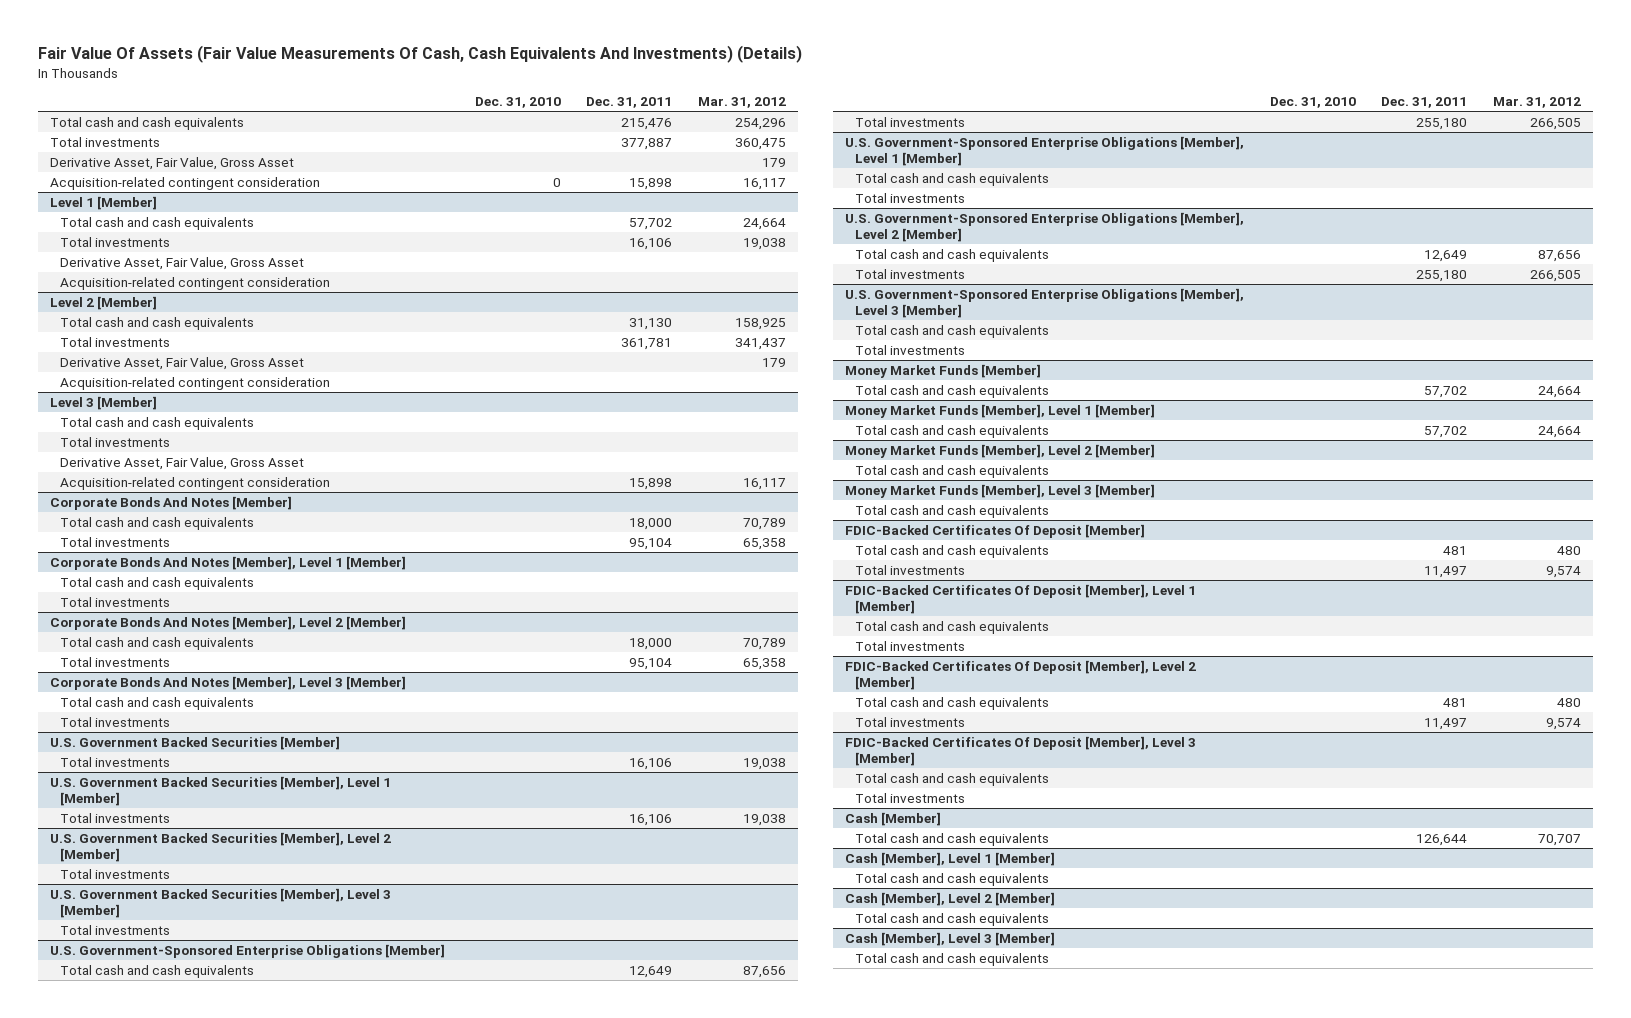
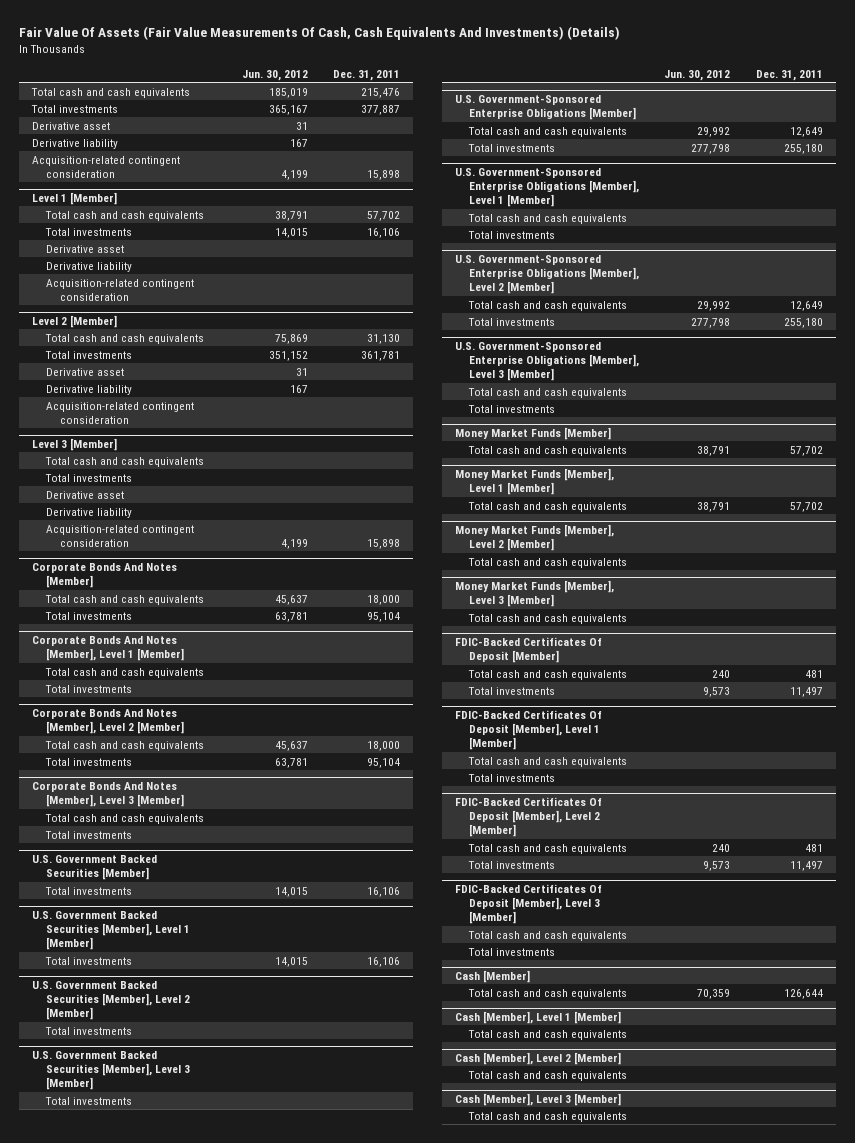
[474,97,561,109] Dec. 31, 2010 -> none
[697,97,786,109] Mar. 31, 2012 -> none
none -> [241,69,308,81] Jun. 30, 2012
[50,156,295,170] Derivative Asset, Fair Value, Gross Asset -> [31,121,110,130] Derivative asset
none -> [31,138,118,149] Derivative liability
[60,256,305,270] Derivative Asset, Fair Value, Gross Asset -> [45,244,124,253] Derivative asset
none -> [45,261,132,272] Derivative liability
[60,356,305,370] Derivative Asset, Fair Value, Gross Asset -> [45,367,124,376] Derivative asset
none -> [45,384,132,395] Derivative liability
[60,456,305,470] Derivative Asset, Fair Value, Gross Asset -> [45,490,124,499] Derivative asset
none -> [45,507,132,518] Derivative liability

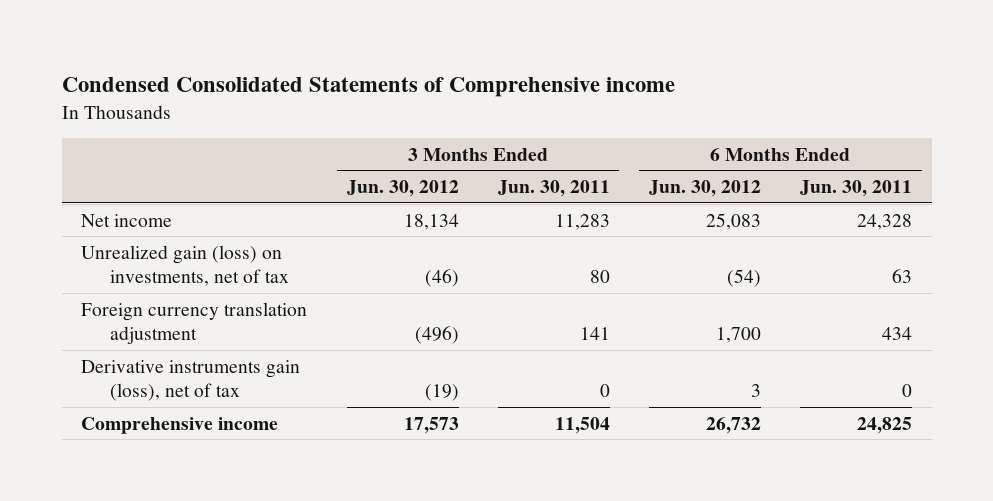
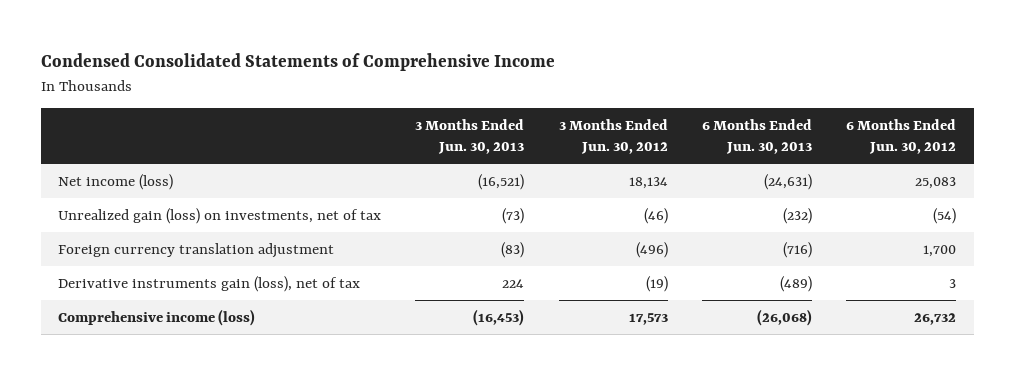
[61,77,675,98] Condensed Consolidated Statements of Comprehensive income -> [40,53,555,72] Condensed Consolidated Statements of Comprehensive Income
[497,179,610,197] Jun. 30, 2011 -> none
[799,179,912,197] Jun. 30, 2011 -> none
none -> [415,118,525,155] 3 Months Ended Jun. 30, 2013
none -> [702,118,813,155] 6 Months Ended Jun. 30, 2013
[81,213,173,227] Net income -> [57,173,173,190] Net income (loss)
[81,416,279,434] Comprehensive income -> [57,308,255,326] Comprehensive income (loss)

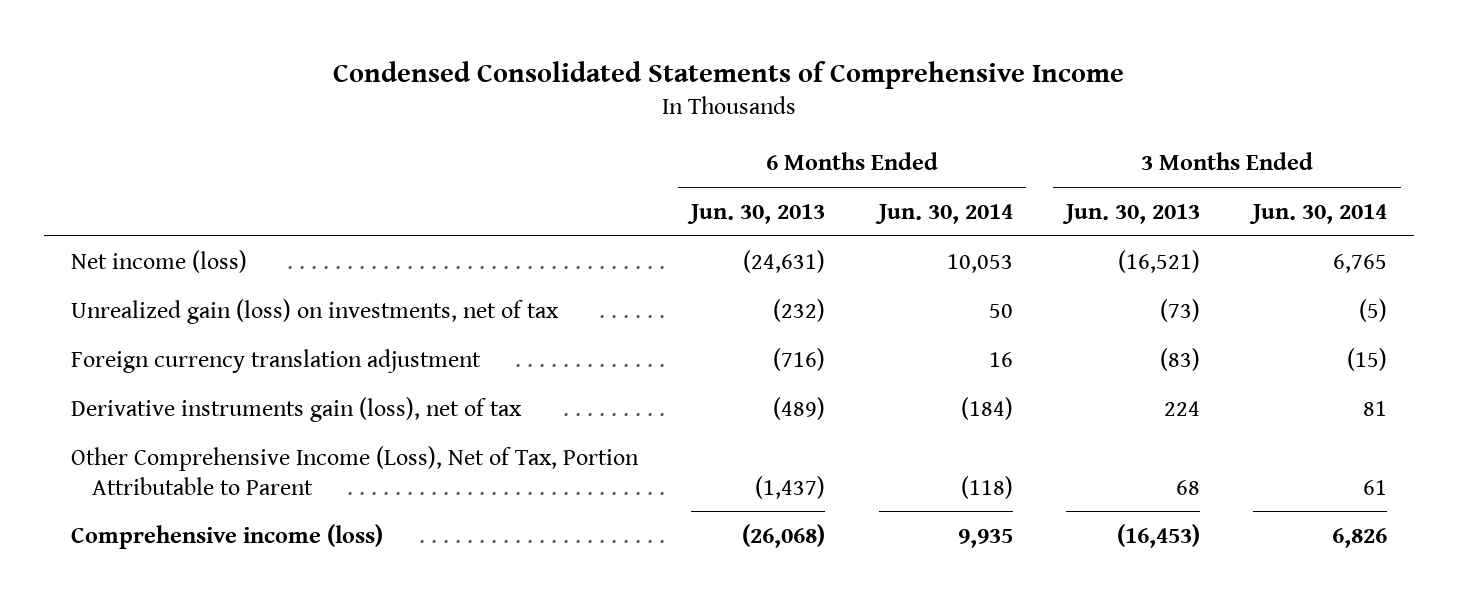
[558,118,668,155] 3 Months Ended Jun. 30, 2012 -> none
[846,118,957,155] 6 Months Ended Jun. 30, 2012 -> none
none -> [874,204,1013,225] Jun. 30, 2014
none -> [1249,204,1388,225] Jun. 30, 2014
none -> [70,445,639,495] Other Comprehensive Income (Loss), Net of Tax, Portion Attributable to Parent

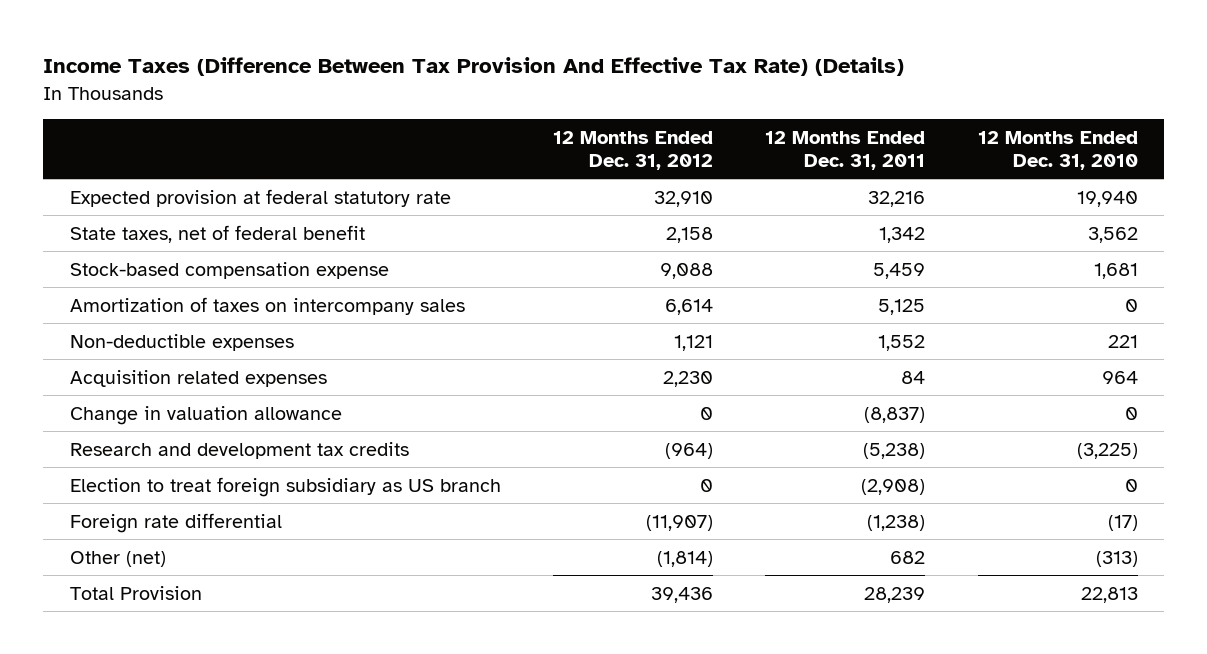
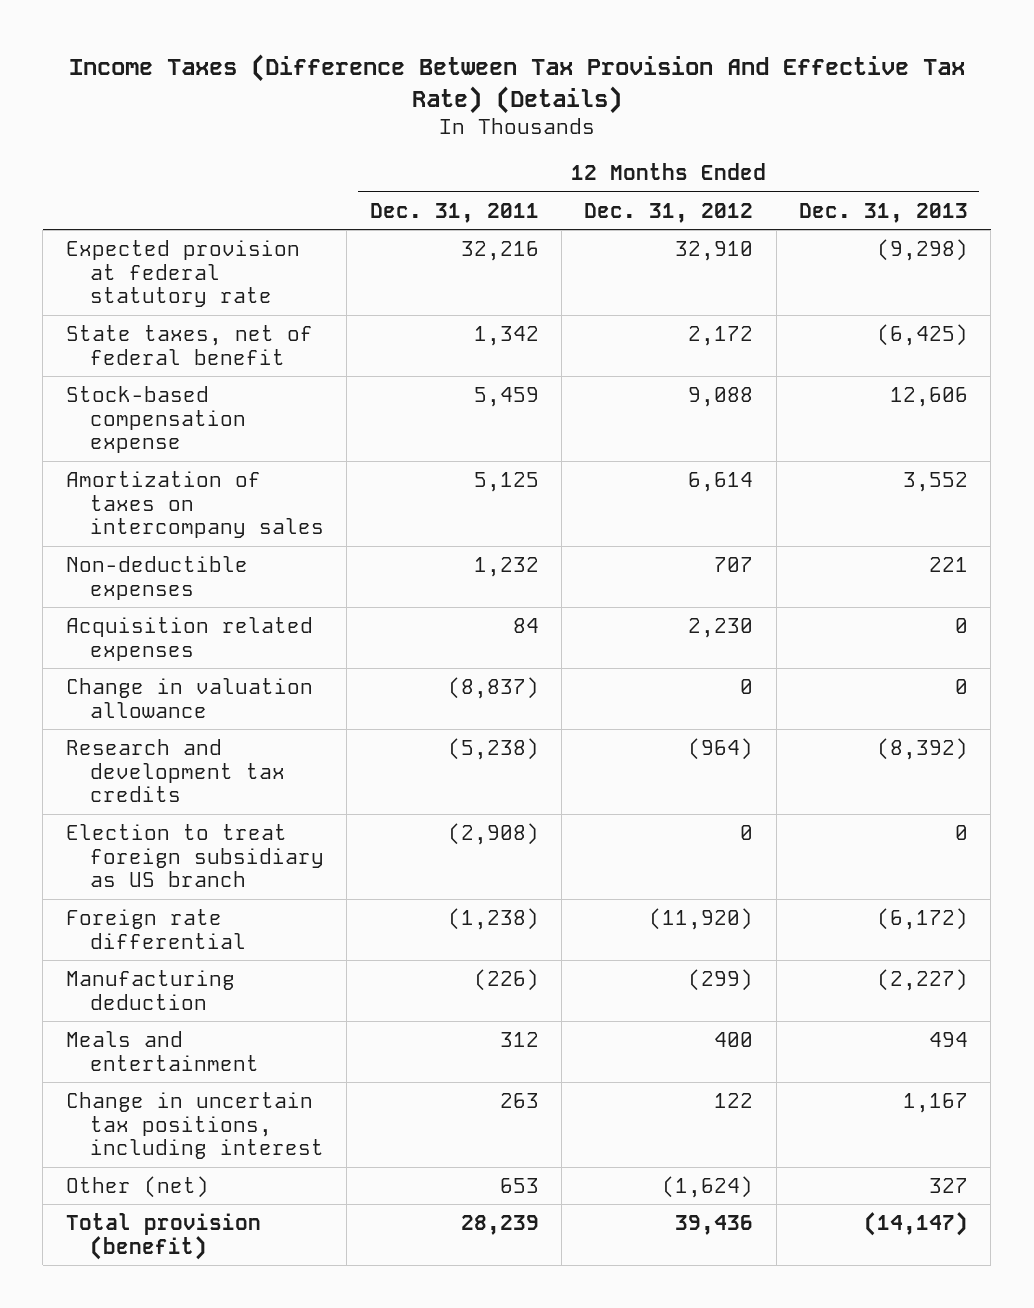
[977,130,1138,170] 12 Months Ended Dec. 31, 2010 -> none
none -> [798,202,968,223] Dec. 31, 2013
[665,226,713,243] 2,158 -> [688,325,754,346] 2,172
[673,334,713,351] 1,121 -> [714,556,754,572] 707
[878,334,926,351] 1,552 -> [473,556,539,577] 1,232
[645,514,713,531] (11,907) -> [649,907,754,930] (11,920)
none -> [65,969,235,1010] Manufacturing deduction
none -> [65,1030,260,1071] Meals and entertainment
none -> [65,1091,325,1160] Change in uncertain tax positions, including interest
[656,550,713,567] (1,814) -> [662,1175,754,1198] (1,624)
[890,550,926,564] 682 -> [499,1177,539,1193] 653
[69,585,202,600] Total Provision -> [65,1212,261,1260] Total provision (benefit)

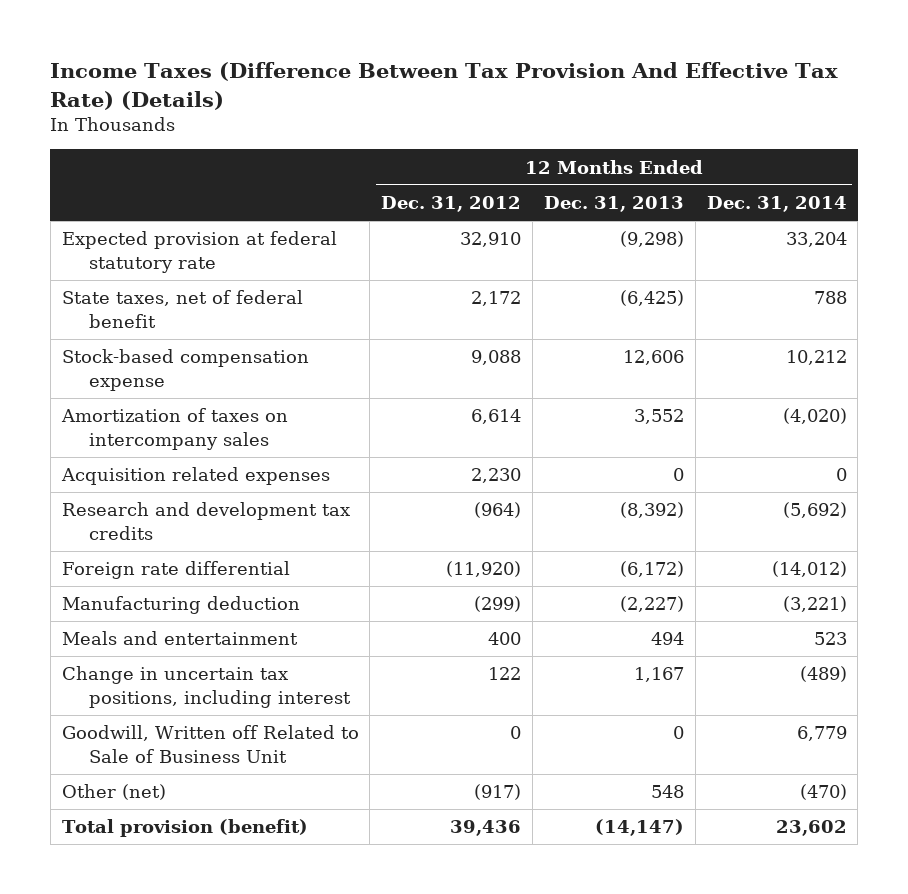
[369,202,539,223] Dec. 31, 2011 -> none
none -> [706,196,847,213] Dec. 31, 2014
[65,555,248,600] Non-deductible expenses -> none
[65,677,313,718] Change in valuation allowance -> none
[65,823,325,888] Election to treat foreign subsidiary as US branch -> none
none -> [61,725,359,763] Goodwill, Written off Related to Sale of Business Unit
[662,1175,754,1198] (1,624) -> [474,784,522,801] (917)
[928,1177,968,1193] 327 -> [650,785,684,799] 548

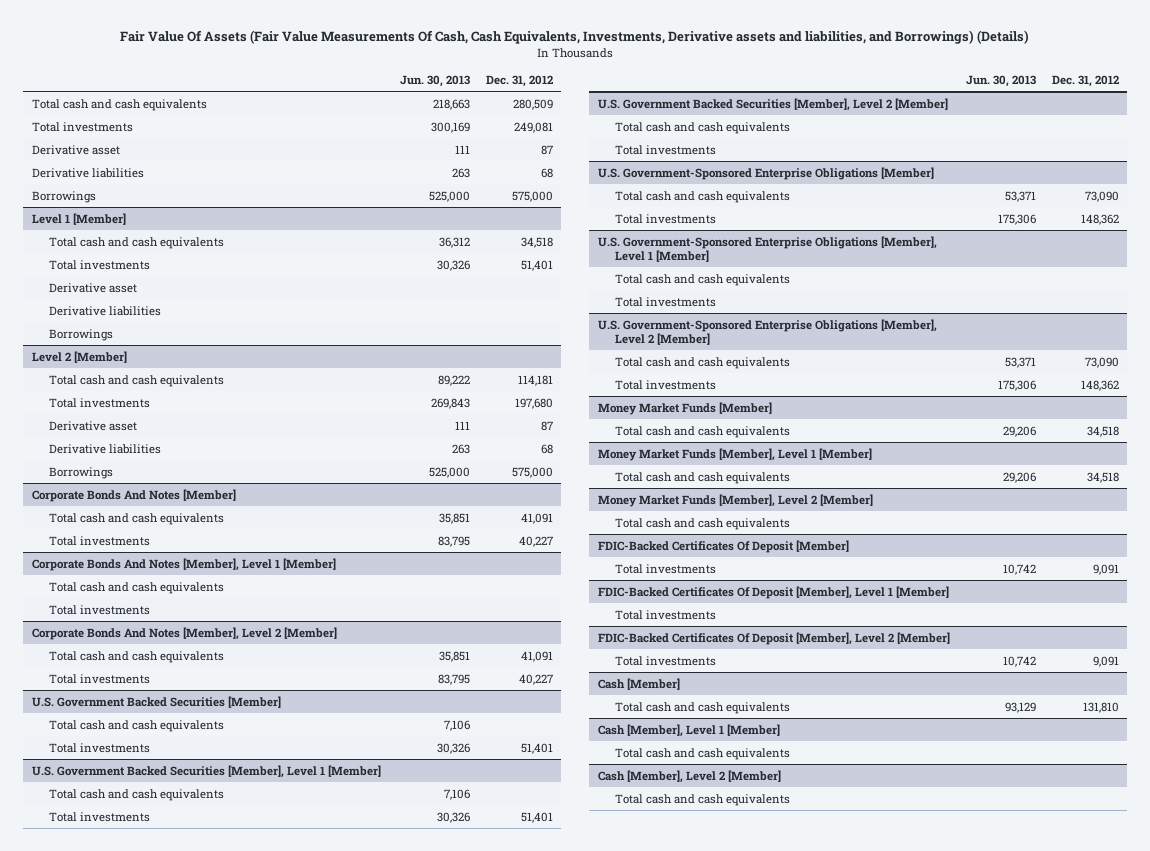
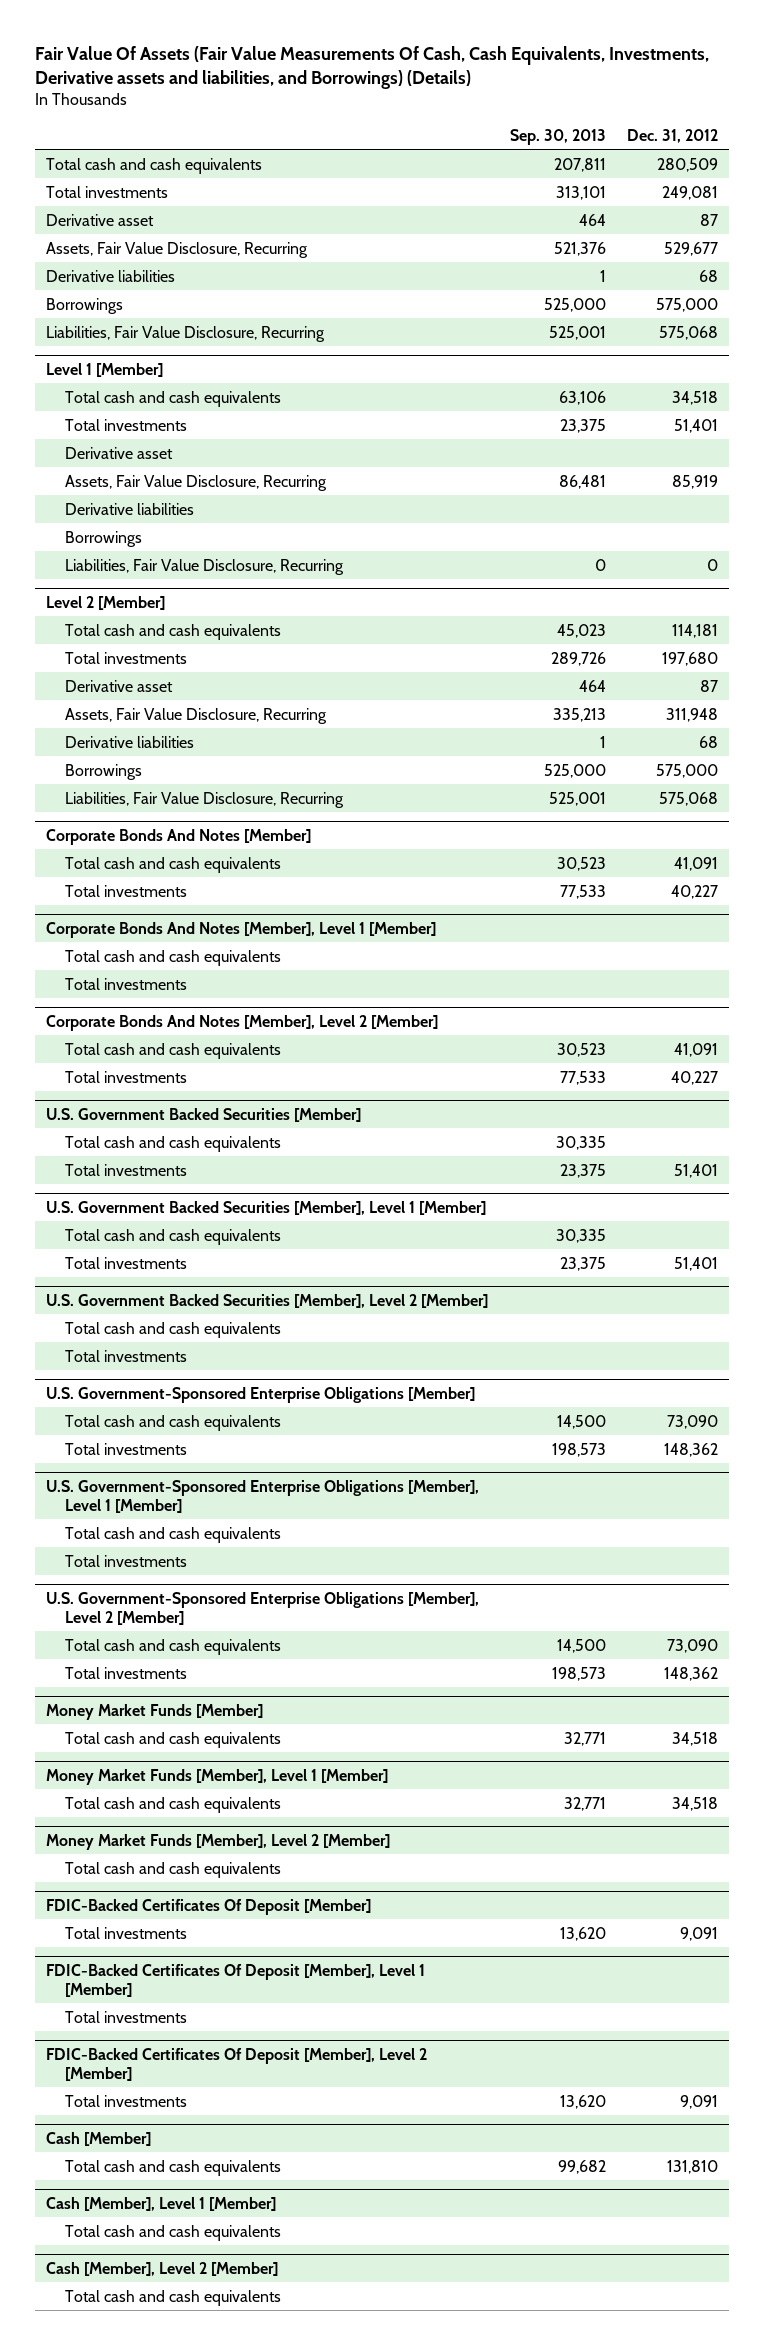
[399,74,470,87] Jun. 30, 2013 -> none
none -> [509,128,606,145] Sep. 30, 2013
none -> [45,241,308,258] Assets, Fair Value Disclosure, Recurring
none -> [45,325,325,342] Liabilities, Fair Value Disclosure, Recurring
none -> [65,474,328,491] Assets, Fair Value Disclosure, Recurring
none -> [65,558,345,575] Liabilities, Fair Value Disclosure, Recurring
none -> [65,707,328,724] Assets, Fair Value Disclosure, Recurring
none -> [65,791,345,808] Liabilities, Fair Value Disclosure, Recurring

